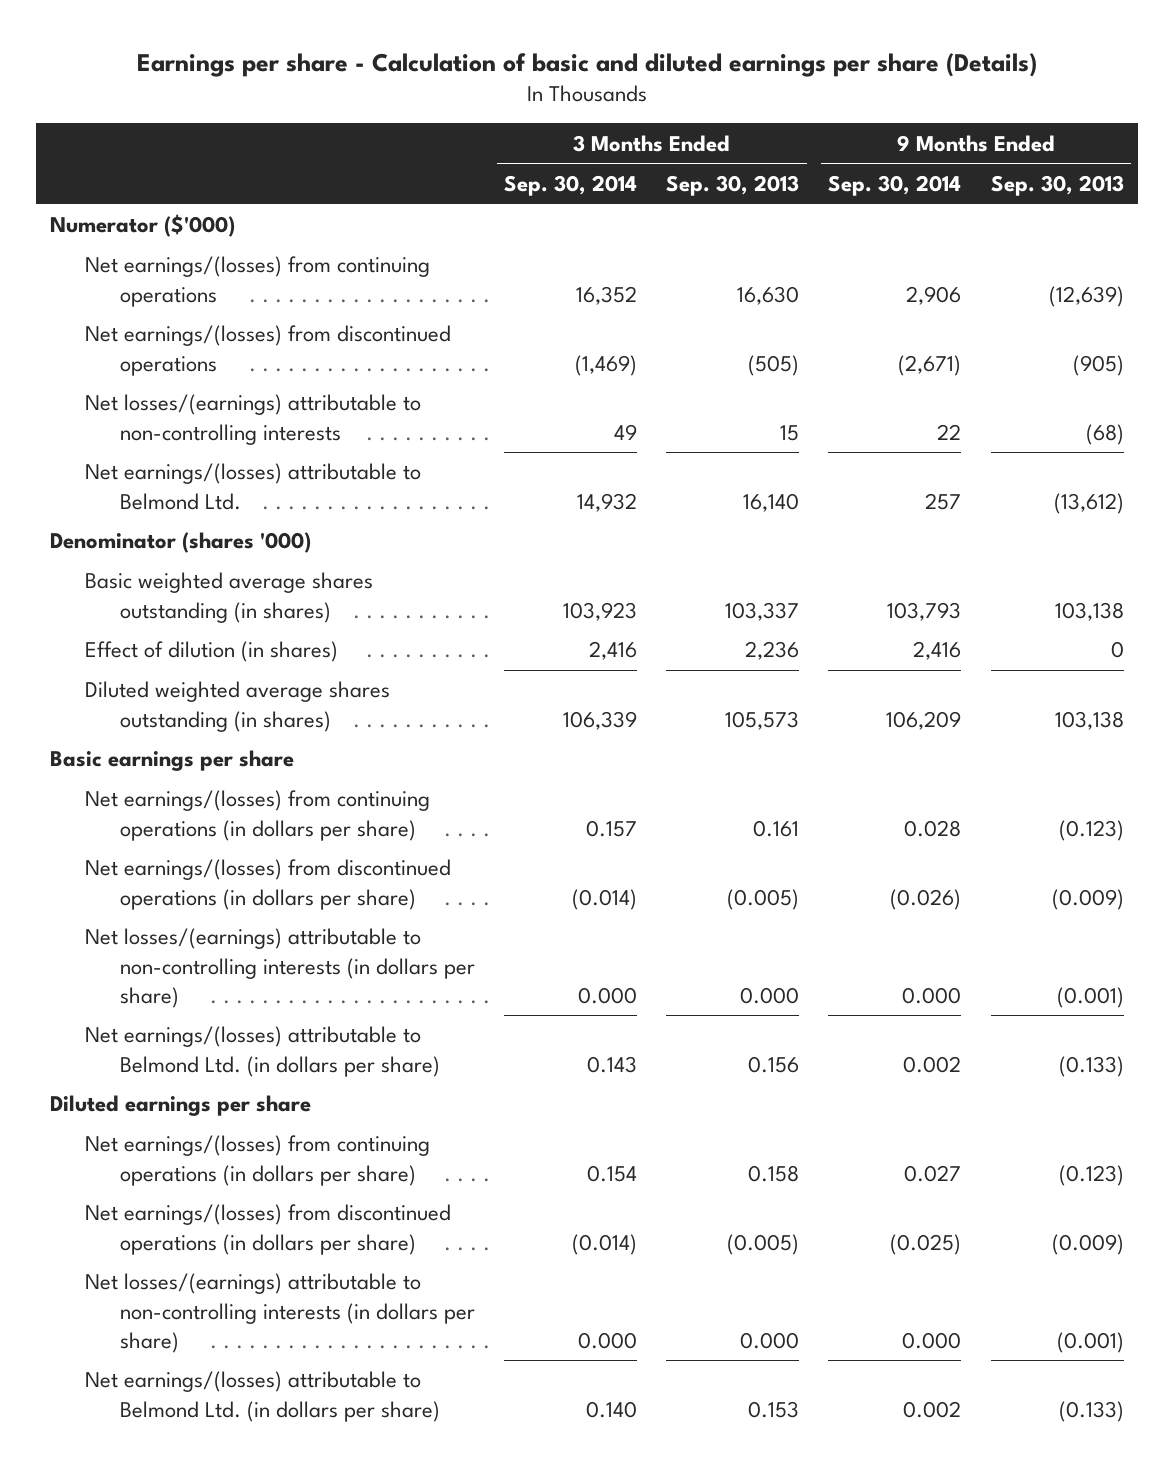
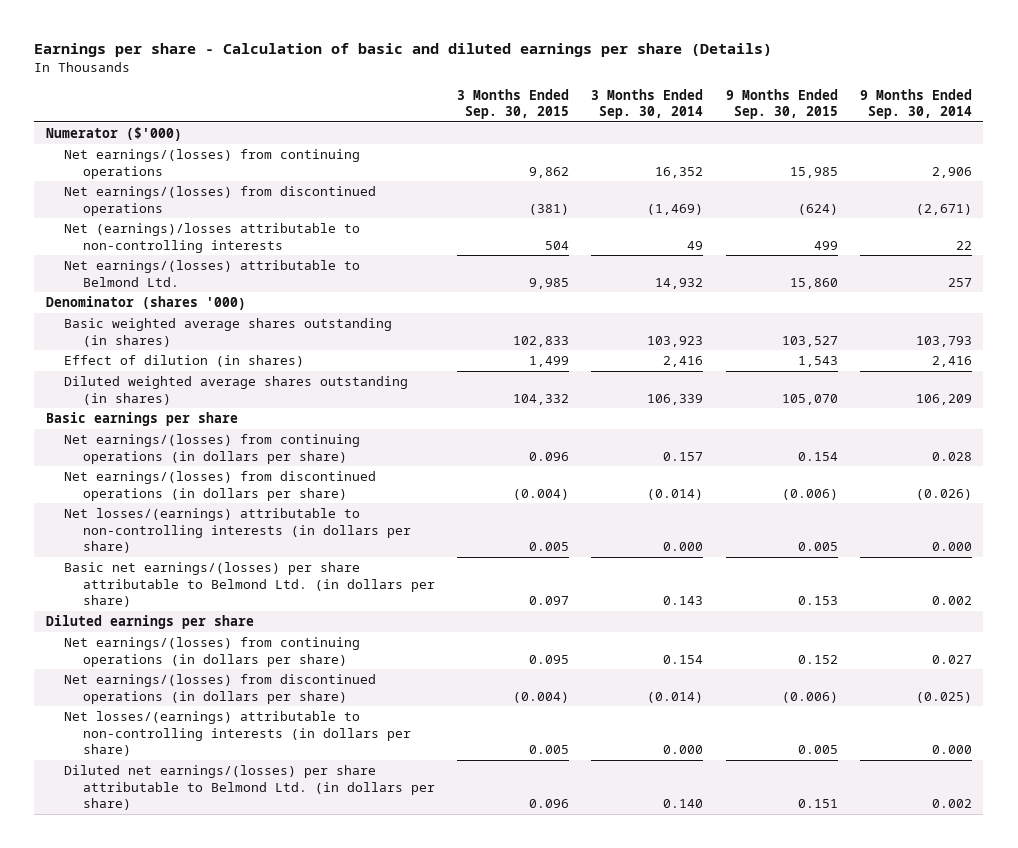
[666,174,800,196] Sep. 30, 2013 -> none
[990,174,1124,196] Sep. 30, 2013 -> none
none -> [457,88,570,120] 3 Months Ended Sep. 30, 2015
none -> [725,88,838,120] 9 Months Ended Sep. 30, 2015
[85,394,422,445] Net losses/(earnings) attributable to non-controlling interests -> [64,222,361,253] Net (earnings)/losses attributable to non-controlling interests
[85,1026,440,1077] Net earnings/(losses) attributable to Belmond Ltd. (in dollars per share) -> [64,561,435,608] Basic net earnings/(losses) per share attributable to Belmond Ltd. (in dollars per share)
[85,1371,440,1422] Net earnings/(losses) attributable to Belmond Ltd. (in dollars per share) -> [64,764,435,811] Diluted net earnings/(losses) per share attributable to Belmond Ltd. (in dollars per share)

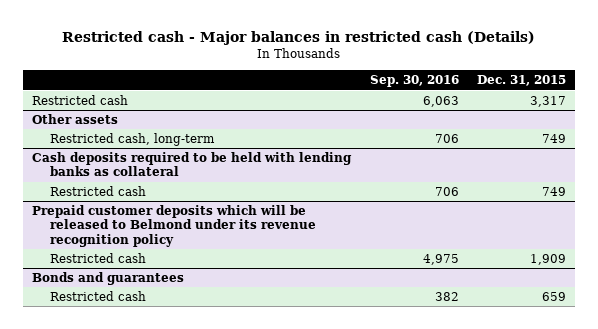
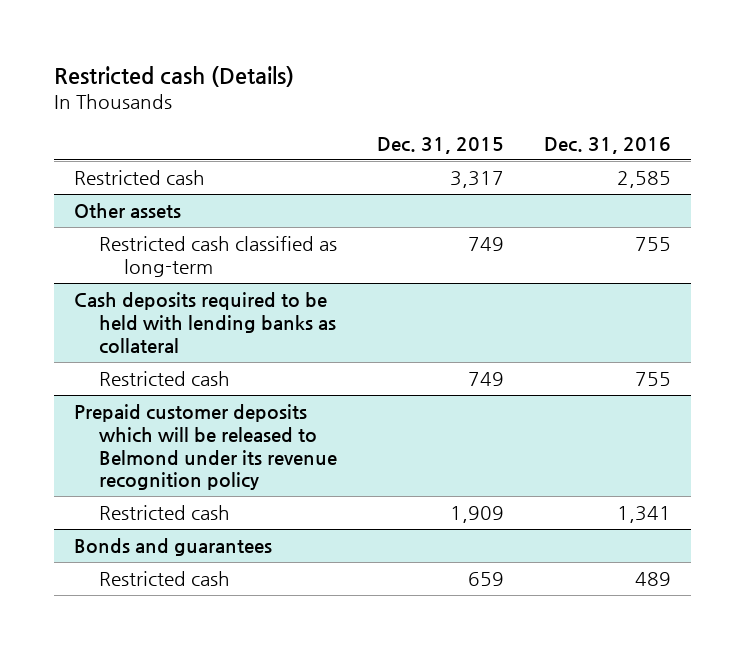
[62,31,536,46] Restricted cash - Major balances in restricted cash (Details) -> [54,66,295,88] Restricted cash (Details)
[369,75,459,88] Sep. 30, 2016 -> none
none -> [543,136,671,154] Dec. 31, 2016
[50,132,216,146] Restricted cash, long-term -> [98,235,337,277] Restricted cash classified as long-term

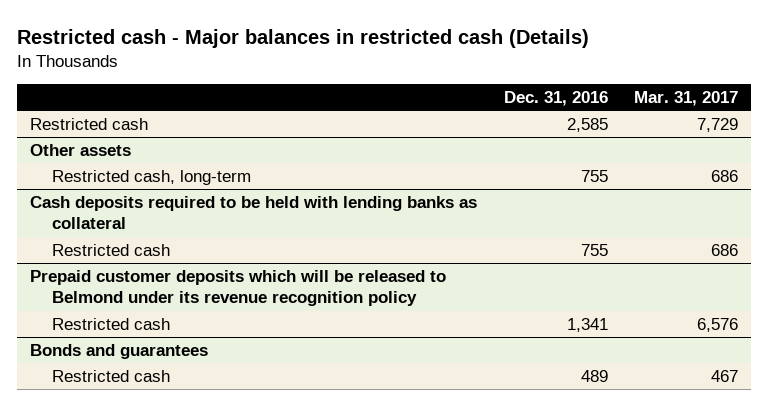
[54,66,295,88] Restricted cash (Details) -> [16,28,589,48] Restricted cash - Major balances in restricted cash (Details)
[376,136,504,154] Dec. 31, 2015 -> none
none -> [633,91,738,107] Mar. 31, 2017
[98,235,337,277] Restricted cash classified as long-term -> [51,170,251,186] Restricted cash, long-term

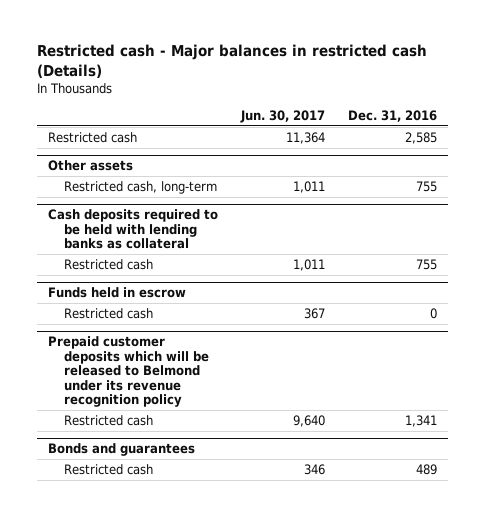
[633,91,738,107] Mar. 31, 2017 -> none
none -> [240,110,326,124] Jun. 30, 2017
none -> [48,287,187,299] Funds held in escrow
none -> [63,307,153,319] Restricted cash

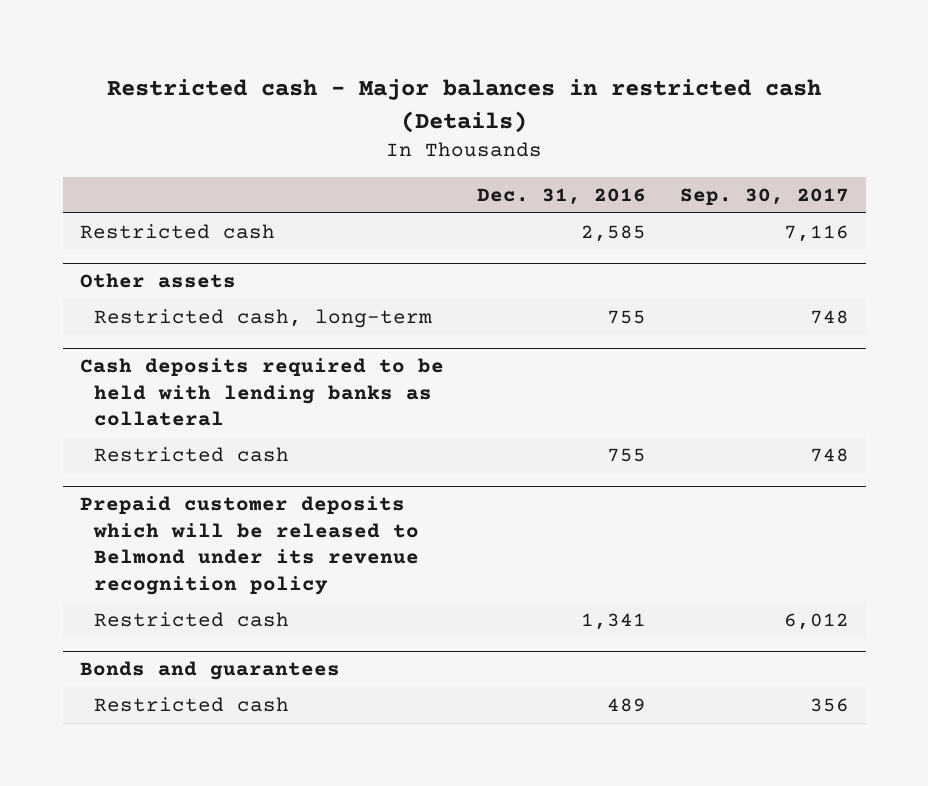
[240,110,326,124] Jun. 30, 2017 -> none
none -> [679,187,849,205] Sep. 30, 2017
[48,287,187,299] Funds held in escrow -> none
[63,307,153,319] Restricted cash -> none

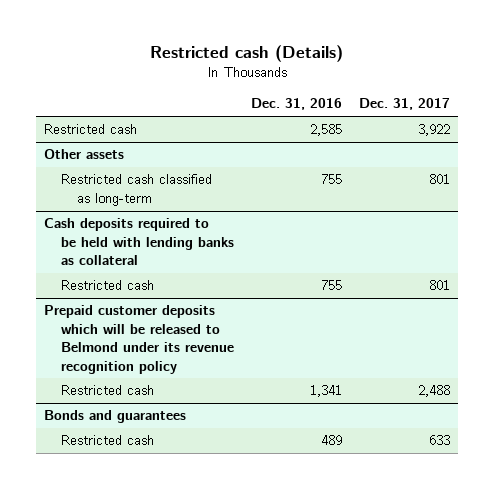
[107,79,822,133] Restricted cash - Major balances in restricted cash (Details) -> [149,44,343,62] Restricted cash (Details)
[679,187,849,205] Sep. 30, 2017 -> none
none -> [358,98,450,111] Dec. 31, 2017
[94,309,433,329] Restricted cash, long-term -> [60,174,212,206] Restricted cash classified as long-term

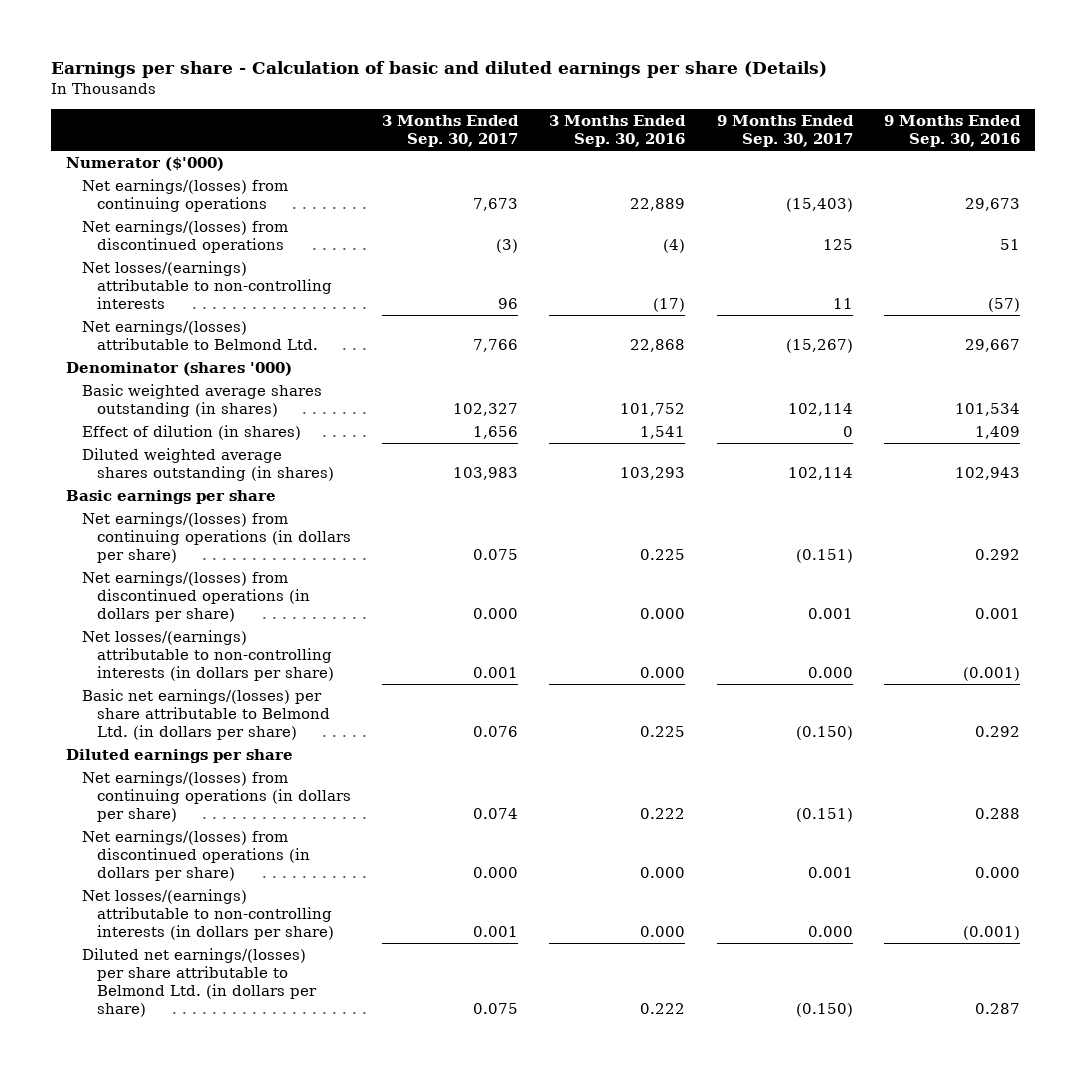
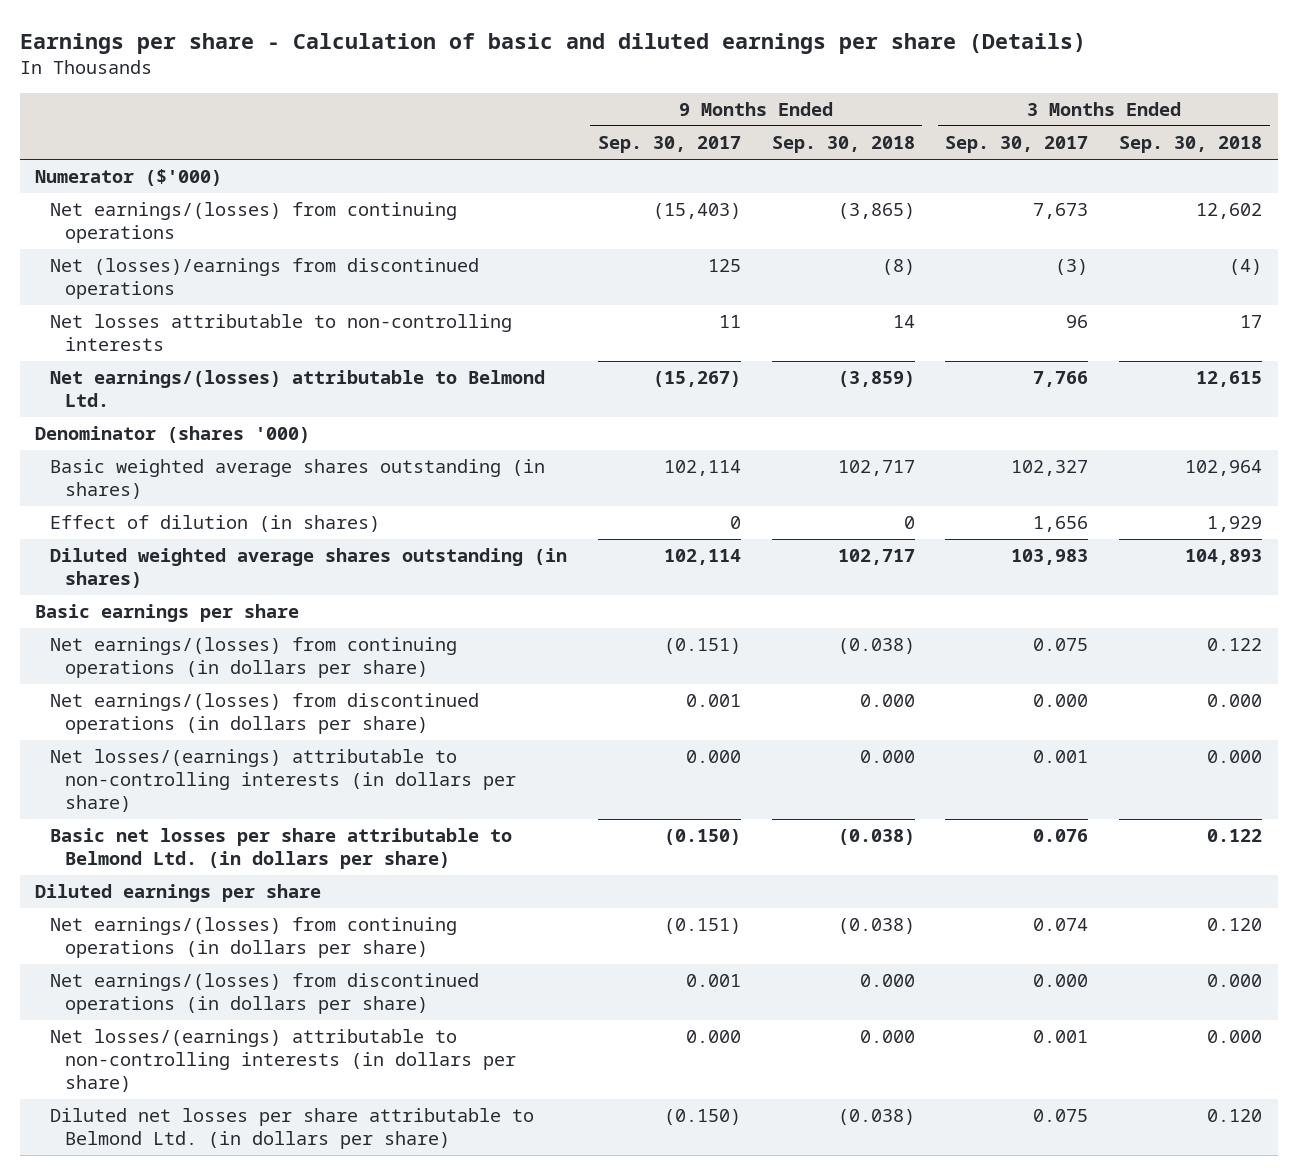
[549,115,687,148] 3 Months Ended Sep. 30, 2016 -> none
[883,115,1021,148] 9 Months Ended Sep. 30, 2016 -> none
none -> [771,136,915,154] Sep. 30, 2018
none -> [1119,136,1263,154] Sep. 30, 2018
[81,219,288,253] Net earnings/(losses) from discontinued operations -> [50,258,480,300] Net (losses)/earnings from discontinued operations
[81,260,333,309] Net losses/(earnings) attributable to non-controlling interests -> [50,314,513,352] Net losses attributable to non-controlling interests
[81,688,331,740] Basic net earnings/(losses) per share attributable to Belmond Ltd. (in dollars per share) -> [50,828,513,870] Basic net losses per share attributable to Belmond Ltd. (in dollars per share)
[81,947,318,1017] Diluted net earnings/(losses) per share attributable to Belmond Ltd. (in dollars per share) -> [50,1108,535,1150] Diluted net losses per share attributable to Belmond Ltd. (in dollars per share)

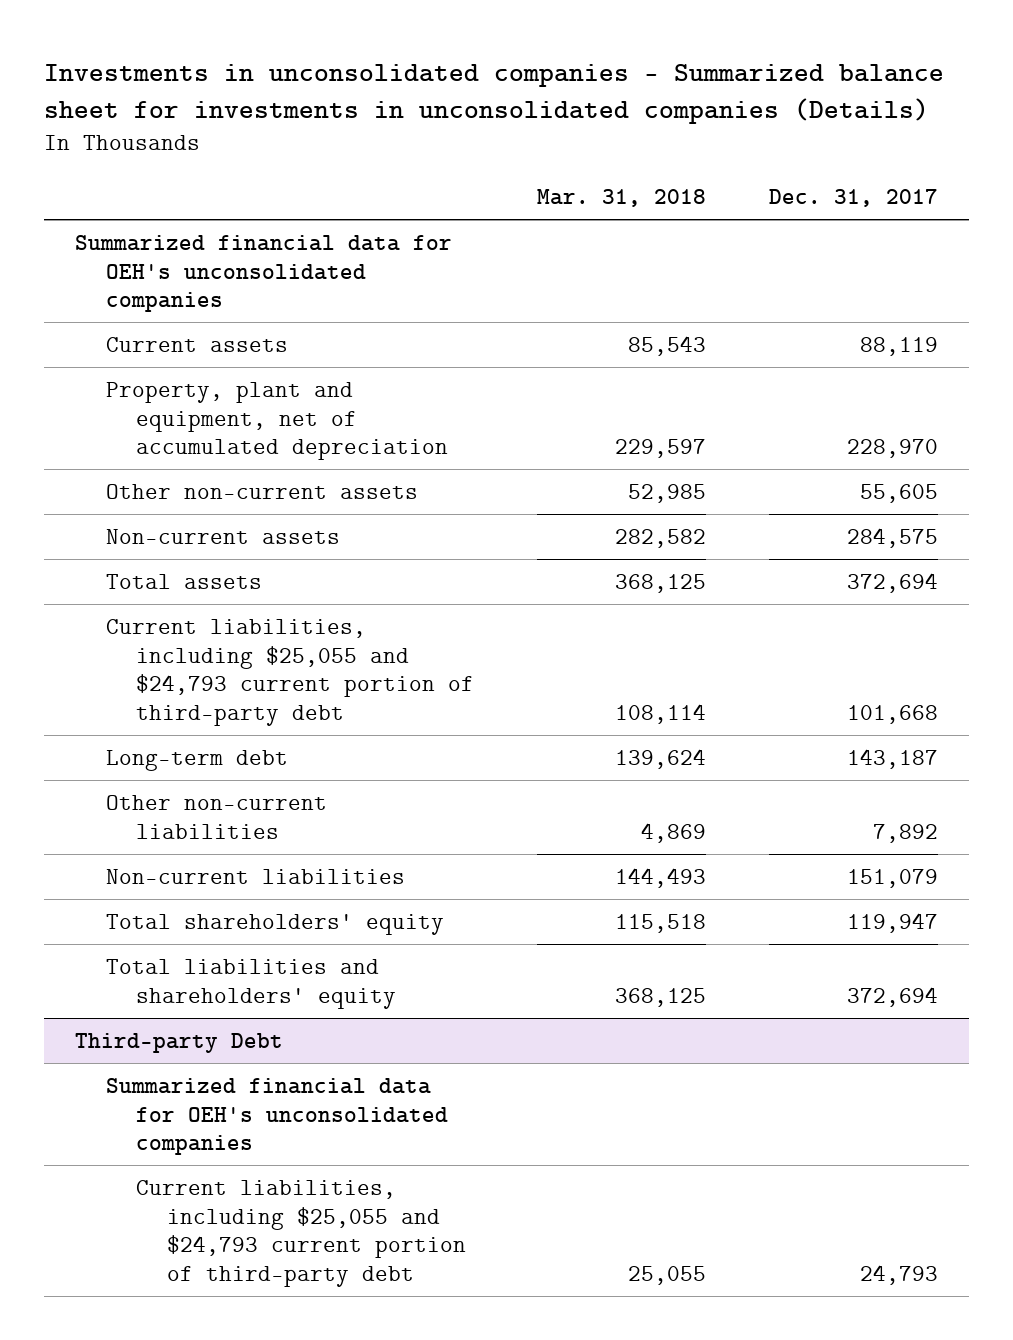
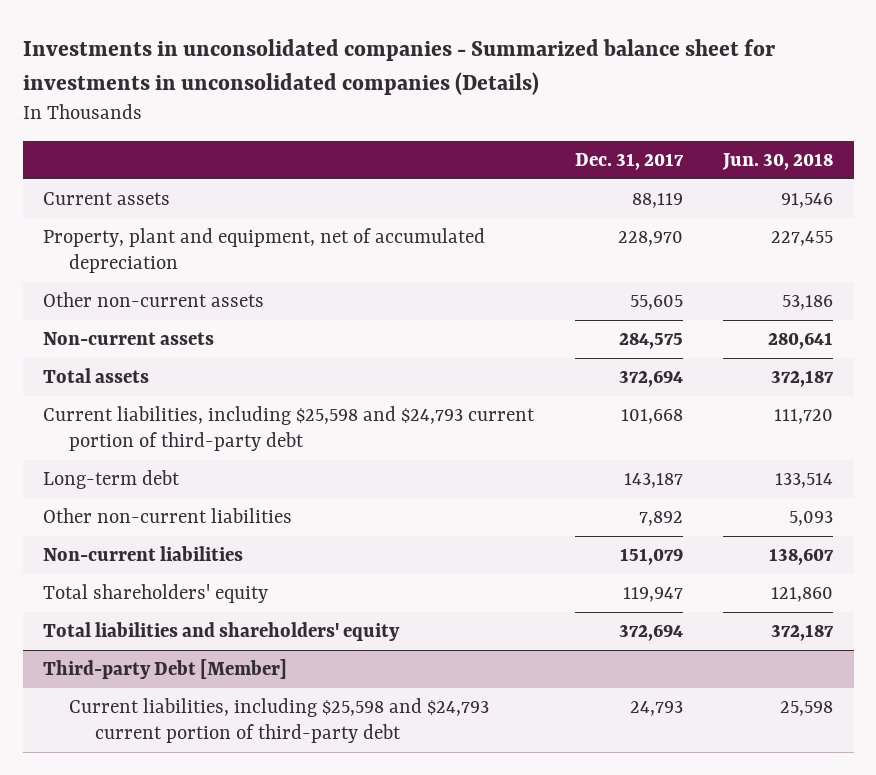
[536,188,706,207] Mar. 31, 2018 -> none
none -> [722,153,834,171] Jun. 30, 2018
[75,234,453,313] Summarized financial data for OEH's unconsolidated companies -> none
[105,618,475,726] Current liabilities, including $25,055 and $24,793 current portion of third-party debt -> [42,406,535,451] Current liabilities, including $25,598 and $24,793 current portion of third-party debt
[105,1077,449,1156] Summarized financial data for OEH's unconsolidated companies -> none
[75,1032,284,1053] Third-party Debt -> [42,659,287,680] Third-party Debt [Member]
[136,1179,466,1287] Current liabilities, including $25,055 and $24,793 current portion of third-party debt -> [68,698,489,743] Current liabilities, including $25,598 and $24,793 current portion of third-party debt

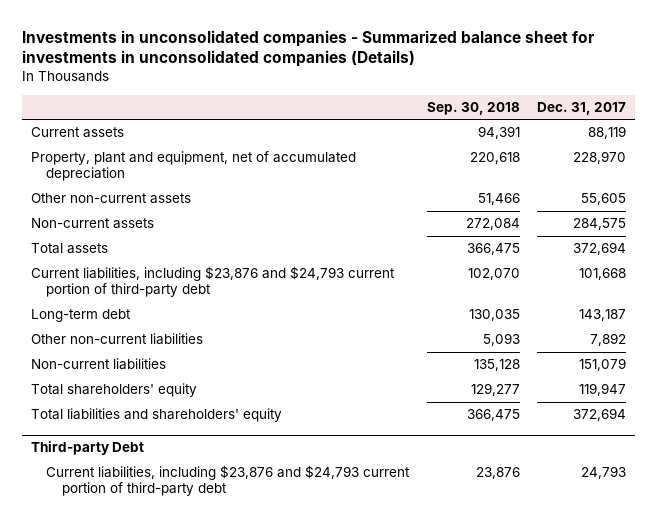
[722,153,834,171] Jun. 30, 2018 -> none
none -> [426,101,520,115] Sep. 30, 2018
[42,406,535,451] Current liabilities, including $25,598 and $24,793 current portion of third-party debt -> [30,266,395,298] Current liabilities, including $23,876 and $24,793 current portion of third-party debt
[42,659,287,680] Third-party Debt [Member] -> [30,441,144,456] Third-party Debt
[68,698,489,743] Current liabilities, including $25,598 and $24,793 current portion of third-party debt -> [46,465,411,497] Current liabilities, including $23,876 and $24,793 current portion of third-party debt

